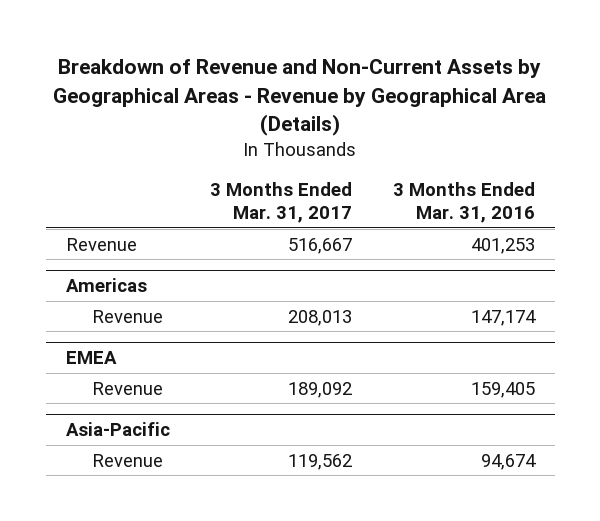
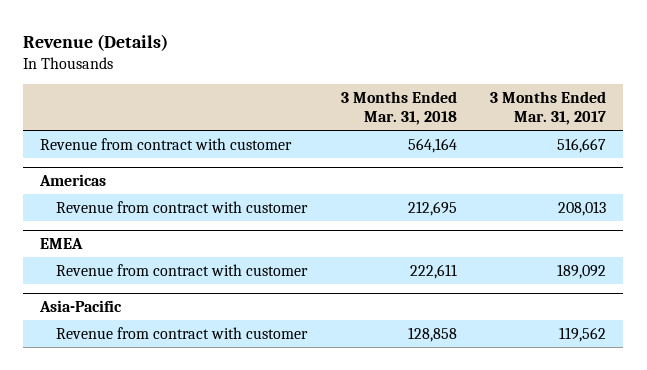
[53,59,547,136] Breakdown of Revenue and Non-Current Assets by Geographical Areas - Revenue by Geographical Area (Details) -> [23,33,169,51] Revenue (Details)
[392,181,535,224] 3 Months Ended Mar. 31, 2016 -> none
none -> [340,90,457,126] 3 Months Ended Mar. 31, 2018
[65,237,137,251] Revenue -> [40,137,293,150] Revenue from contract with customer
[92,309,164,323] Revenue -> [55,200,308,213] Revenue from contract with customer
[92,381,164,395] Revenue -> [55,263,308,276] Revenue from contract with customer
[92,453,164,467] Revenue -> [55,326,308,339] Revenue from contract with customer

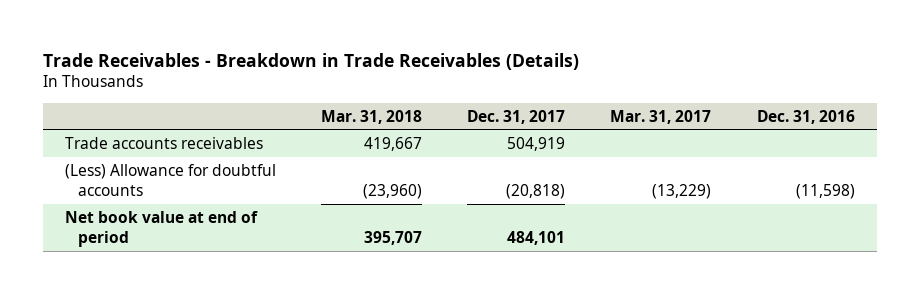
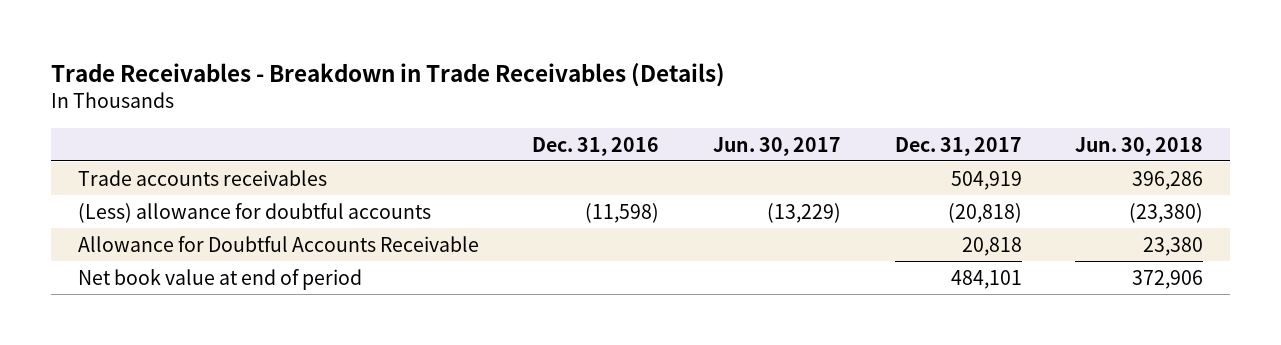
[321,109,423,124] Mar. 31, 2018 -> none
[610,109,712,124] Mar. 31, 2017 -> none
none -> [713,136,842,156] Jun. 30, 2017
none -> [1075,136,1204,156] Jun. 30, 2018
[65,163,277,196] (Less) Allowance for doubtful accounts -> [77,202,431,223] (Less) allowance for doubtful accounts
none -> [77,235,479,252] Allowance for Doubtful Accounts Receivable

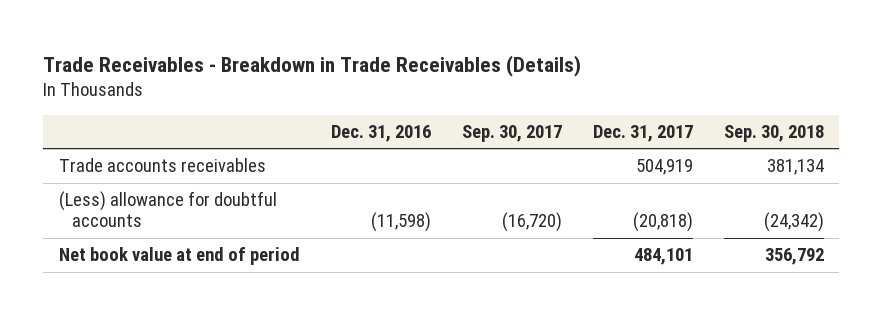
[713,136,842,156] Jun. 30, 2017 -> none
[1075,136,1204,156] Jun. 30, 2018 -> none
none -> [461,125,562,143] Sep. 30, 2017
none -> [723,125,824,143] Sep. 30, 2018
[77,235,479,252] Allowance for Doubtful Accounts Receivable -> none

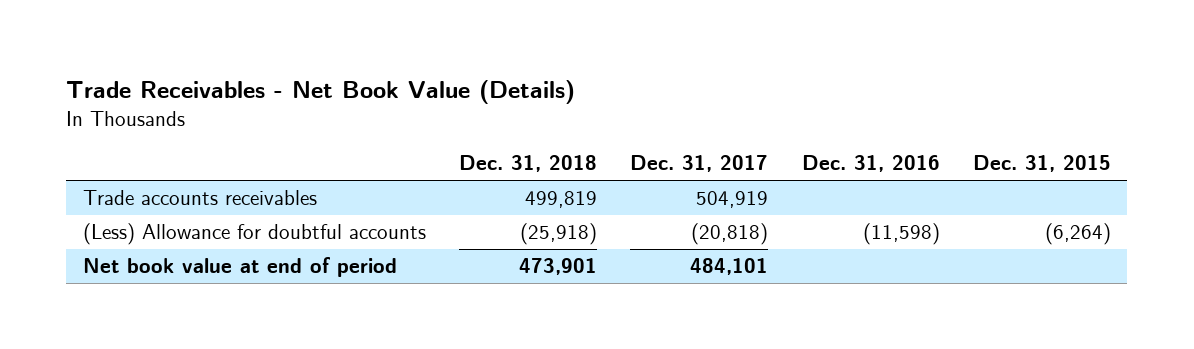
[43,54,582,77] Trade Receivables - Breakdown in Trade Receivables (Details) -> [66,80,576,105] Trade Receivables - Net Book Value (Details)
[461,125,562,143] Sep. 30, 2017 -> none
[723,125,824,143] Sep. 30, 2018 -> none
none -> [459,155,598,173] Dec. 31, 2018
none -> [972,155,1111,173] Dec. 31, 2015
[58,191,277,228] (Less) allowance for doubtful accounts -> [82,223,426,246] (Less) Allowance for doubtful accounts

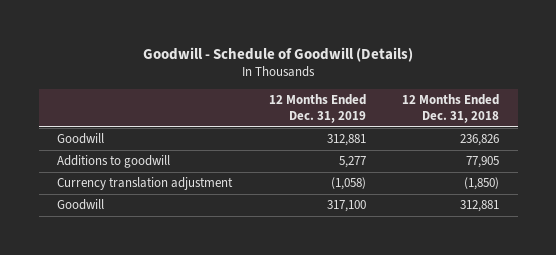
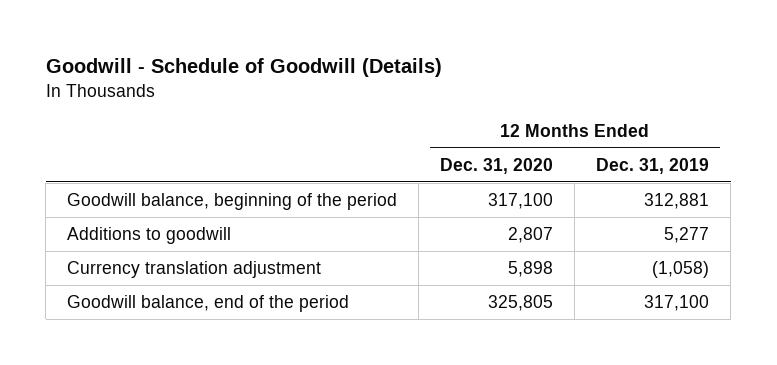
[402,94,500,124] 12 Months Ended Dec. 31, 2018 -> none
none -> [440,157,554,174] Dec. 31, 2020
[57,133,105,145] Goodwill -> [67,192,398,210] Goodwill balance, beginning of the period
[57,199,105,211] Goodwill -> [67,294,350,312] Goodwill balance, end of the period

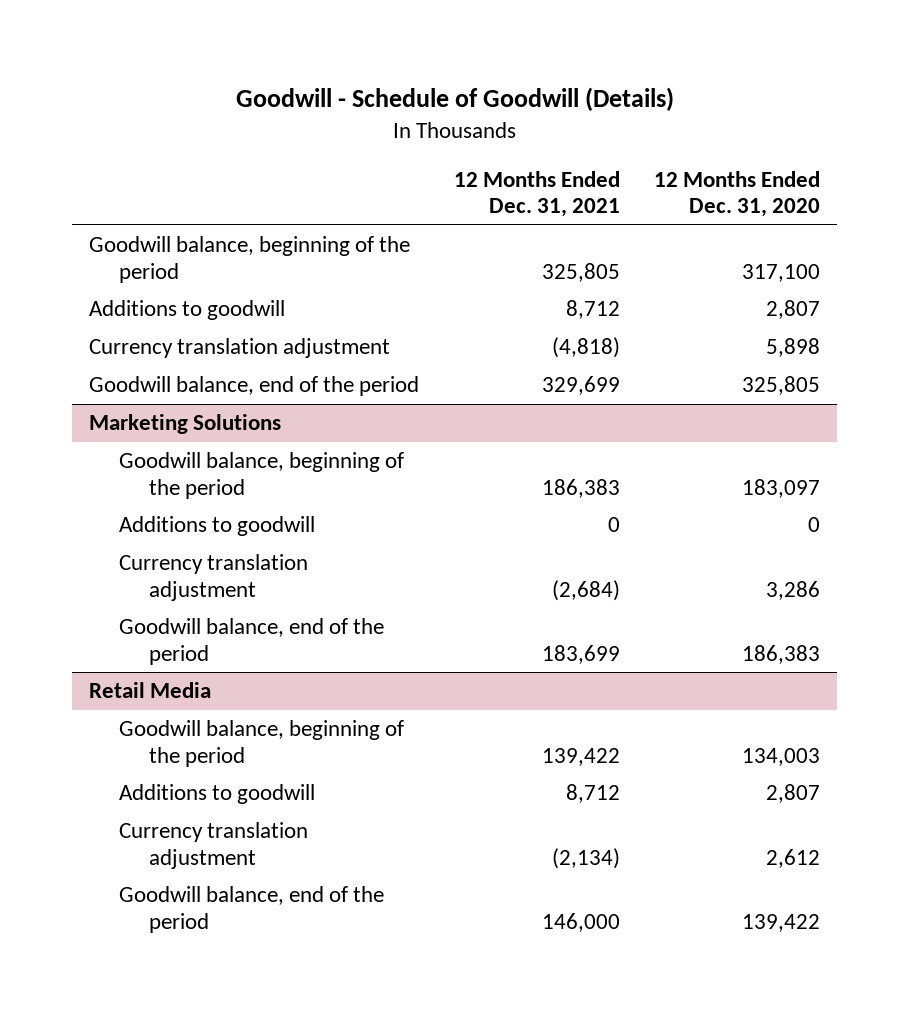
[596,157,710,174] Dec. 31, 2019 -> none
none -> [453,170,620,218] 12 Months Ended Dec. 31, 2021
none -> [88,414,281,435] Marketing Solutions
none -> [118,452,404,499] Goodwill balance, beginning of the period
none -> [118,516,315,537] Additions to goodwill
none -> [118,554,308,601] Currency translation adjustment
none -> [118,618,384,665] Goodwill balance, end of the period
none -> [88,682,211,699] Retail Media
none -> [118,720,404,767] Goodwill balance, beginning of the period
none -> [118,784,315,805] Additions to goodwill
none -> [118,822,308,869] Currency translation adjustment
none -> [118,886,384,933] Goodwill balance, end of the period

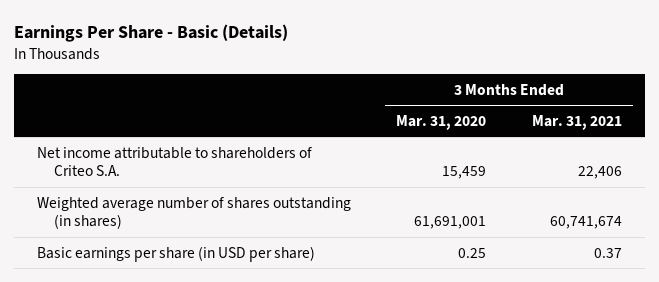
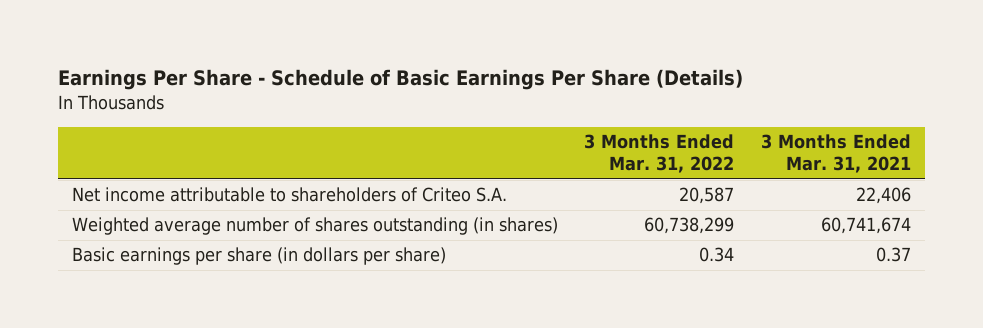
[13,23,288,42] Earnings Per Share - Basic (Details) -> [58,69,744,91] Earnings Per Share - Schedule of Basic Earnings Per Share (Details)
[396,114,487,130] Mar. 31, 2020 -> none
none -> [584,133,735,174] 3 Months Ended Mar. 31, 2022
[36,245,315,262] Basic earnings per share (in USD per share) -> [71,247,446,266] Basic earnings per share (in dollars per share)

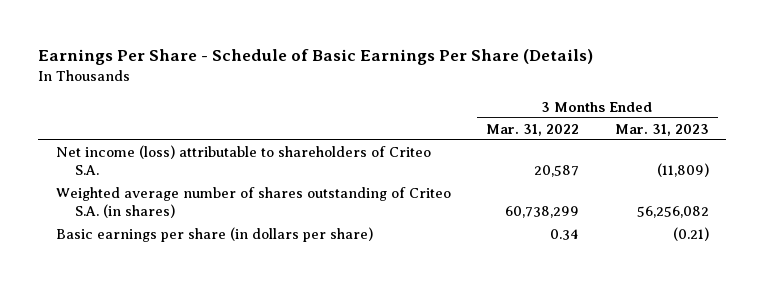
[761,133,912,174] 3 Months Ended Mar. 31, 2021 -> none
none -> [614,123,709,136] Mar. 31, 2023
[71,187,507,203] Net income attributable to shareholders of Criteo S.A. -> [55,145,431,176] Net income (loss) attributable to shareholders of Criteo S.A.
[71,217,558,236] Weighted average number of shares outstanding (in shares) -> [55,187,451,219] Weighted average number of shares outstanding of Criteo S.A. (in shares)

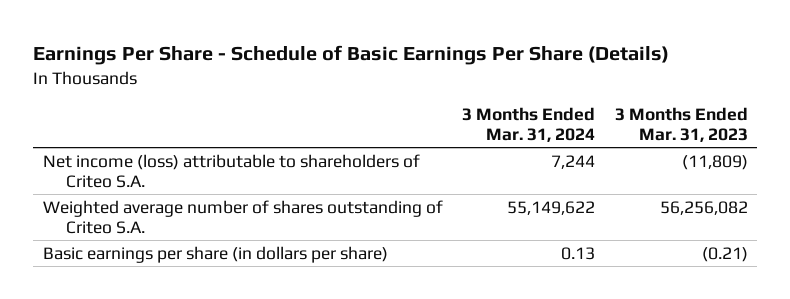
[486,123,580,136] Mar. 31, 2022 -> none
none -> [462,106,596,142] 3 Months Ended Mar. 31, 2024
[55,187,451,219] Weighted average number of shares outstanding of Criteo S.A. (in shares) -> [42,199,443,235] Weighted average number of shares outstanding of Criteo S.A.

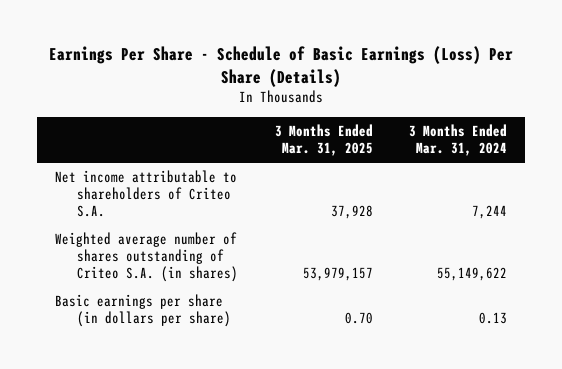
[32,45,669,66] Earnings Per Share - Schedule of Basic Earnings Per Share (Details) -> [49,45,514,87] Earnings Per Share - Schedule of Basic Earnings (Loss) Per Share (Details)
[614,106,748,142] 3 Months Ended Mar. 31, 2023 -> none
none -> [274,124,373,157] 3 Months Ended Mar. 31, 2025
[42,153,420,189] Net income (loss) attributable to shareholders of Criteo S.A. -> [55,170,238,218] Net income attributable to shareholders of Criteo S.A.
[42,199,443,235] Weighted average number of shares outstanding of Criteo S.A. -> [55,232,239,283] Weighted average number of shares outstanding of Criteo S.A. (in shares)

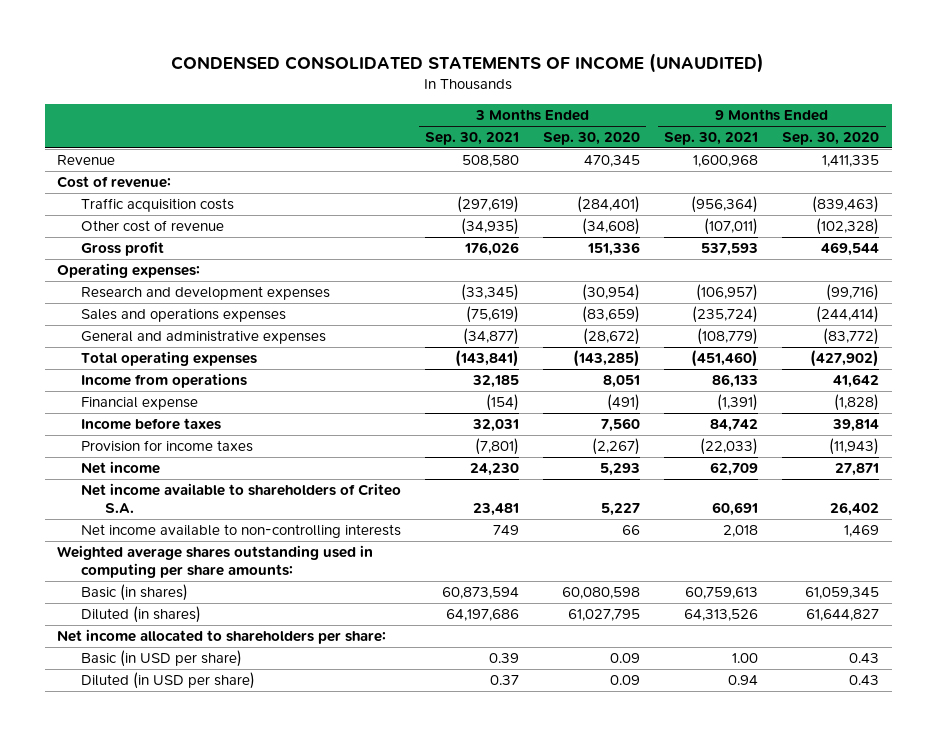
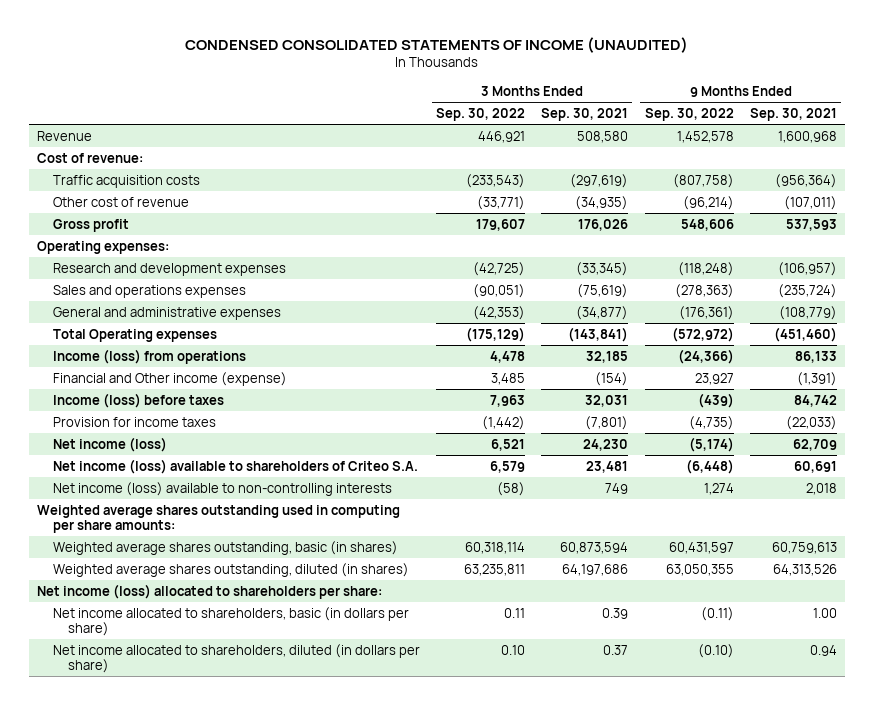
[543,132,641,146] Sep. 30, 2020 -> none
[782,132,880,146] Sep. 30, 2020 -> none
none -> [435,108,525,122] Sep. 30, 2022
none -> [644,108,734,122] Sep. 30, 2022
[80,351,257,367] Total operating expenses -> [52,328,217,342] Total Operating expenses
[80,373,247,389] Income from operations -> [52,348,246,364] Income (loss) from operations
[80,397,198,411] Financial expense -> [52,371,287,386] Financial and Other income (expense)
[80,418,221,431] Income before taxes -> [52,392,224,408] Income (loss) before taxes
[80,461,160,475] Net income -> [52,436,167,452] Net income (loss)
[80,483,401,513] Net income available to shareholders of Criteo S.A. -> [52,458,418,474] Net income (loss) available to shareholders of Criteo S.A.
[80,524,401,539] Net income available to non-controlling interests -> [52,481,392,496] Net income (loss) available to non-controlling interests
[80,584,188,602] Basic (in shares) -> [52,540,398,555] Weighted average shares outstanding, basic (in shares)
[80,606,201,624] Diluted (in shares) -> [52,562,409,577] Weighted average shares outstanding, diluted (in shares)
[57,629,387,645] Net income allocated to shareholders per share: -> [37,583,383,599] Net income (loss) allocated to shareholders per share:
[80,650,242,668] Basic (in USD per share) -> [52,606,409,636] Net income allocated to shareholders, basic (in dollars per share)
[80,672,255,690] Diluted (in USD per share) -> [52,643,420,673] Net income allocated to shareholders, diluted (in dollars per share)

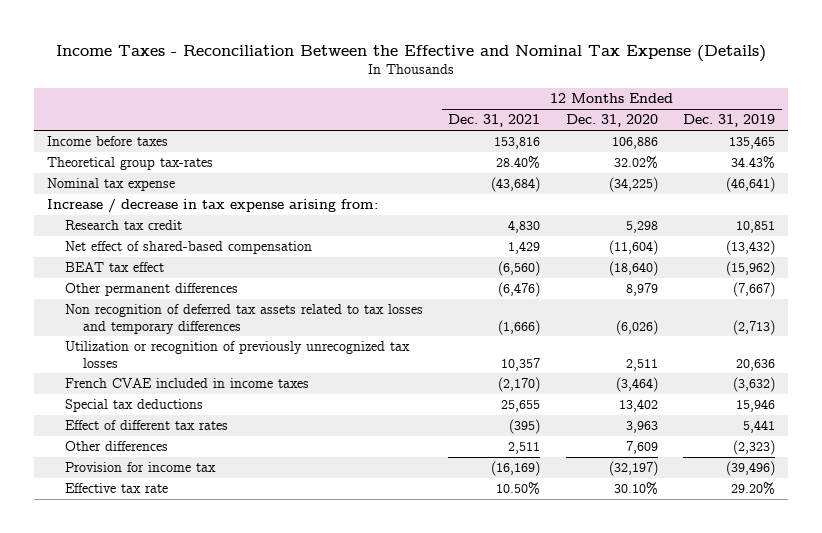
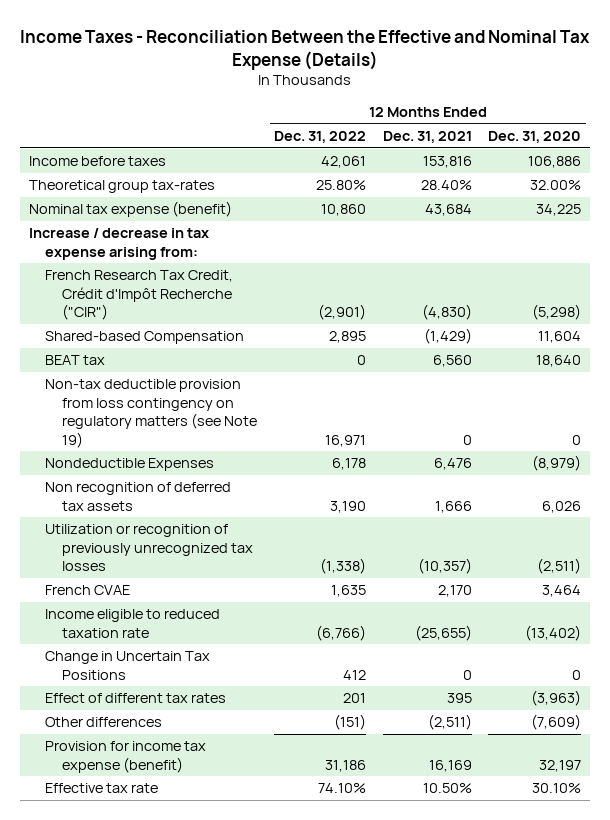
[683,114,776,128] Dec. 31, 2019 -> none
none -> [273,131,366,144] Dec. 31, 2022
[613,156,658,170] 32.02% -> [530,180,582,191] 32.00%
[47,178,176,192] Nominal tax expense -> [28,201,232,218] Nominal tax expense (benefit)
[491,177,541,193] (43,684) -> [424,204,472,217] 43,684
[608,177,658,193] (34,225) -> [536,204,582,217] 34,225
[64,283,238,297] Other permanent differences -> none
[64,399,203,413] Special tax deductions -> none
[64,220,182,231] Research tax credit -> [45,270,234,321] French Research Tax Credit, Crédit d'Impôt Recherche ("CIR")
[508,220,541,234] 4,830 -> [421,304,472,321] (4,830)
[625,221,658,234] 5,298 -> [532,304,582,321] (5,298)
[64,241,312,255] Net effect of shared-based compensation -> [45,331,245,345] Shared-based Compensation
[508,241,541,255] 1,429 -> [423,328,472,345] (1,429)
[608,240,658,256] (11,604) -> [538,331,582,344] 11,604
[64,262,164,273] BEAT tax effect -> [45,355,106,366] BEAT tax
[498,261,541,277] (6,560) -> [432,355,472,368] 6,560
[608,261,658,277] (18,640) -> [536,355,582,368] 18,640
none -> [45,379,258,448] Non-tax deductible provision from loss contingency on regulatory matters (see Note 19)
none -> [45,458,215,472] Nondeductible Expenses
[64,304,423,334] Non recognition of deferred tax assets related to tax losses and temporary differences -> [45,482,232,511] Non recognition of deferred tax assets
[498,319,541,335] (1,666) -> [434,500,472,513] 1,666
[615,319,658,335] (6,026) -> [542,500,582,513] 6,026
[501,357,541,371] 10,357 -> [417,558,472,575] (10,357)
[625,358,658,371] 2,511 -> [537,558,582,575] (2,511)
[64,378,309,389] French CVAE included in income taxes -> [45,585,131,596] French CVAE
[498,377,541,393] (2,170) -> [437,585,472,598] 2,170
[615,377,658,393] (3,464) -> [542,585,582,598] 3,464
none -> [45,609,221,638] Income eligible to reduced taxation rate
none -> [45,651,211,680] Change in Uncertain Tax Positions
[509,419,541,435] (395) -> [446,693,472,704] 395
[625,421,658,434] 3,963 -> [531,690,582,707] (3,963)
[508,442,541,455] 2,511 -> [427,714,472,731] (2,511)
[625,441,658,455] 7,609 -> [531,714,582,731] (7,609)
[64,462,216,473] Provision for income tax -> [45,741,207,773] Provision for income tax expense (benefit)
[491,461,541,477] (16,169) -> [428,759,472,772] 16,169
[608,461,658,477] (32,197) -> [539,759,582,772] 32,197

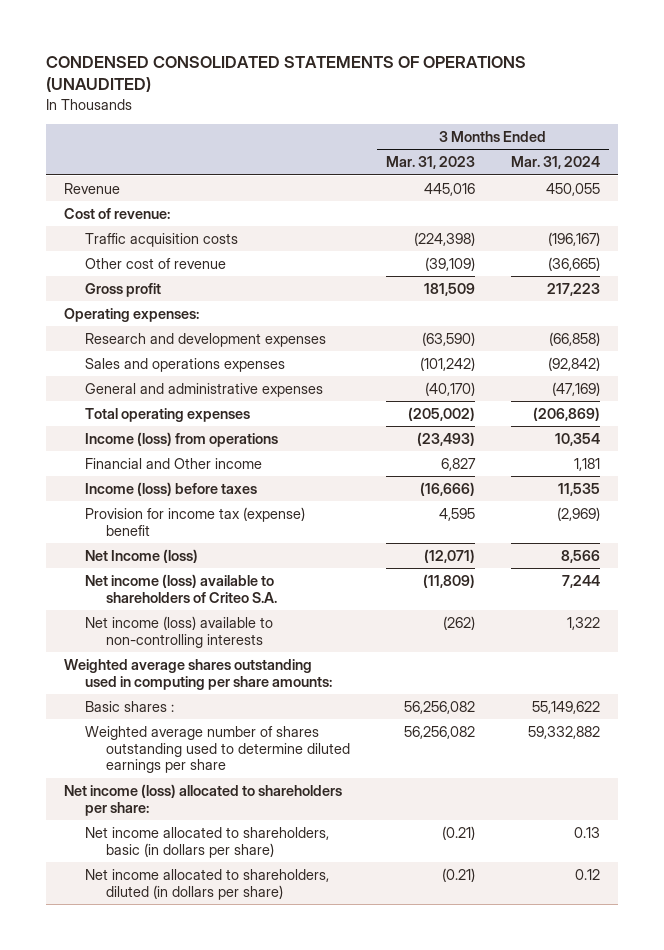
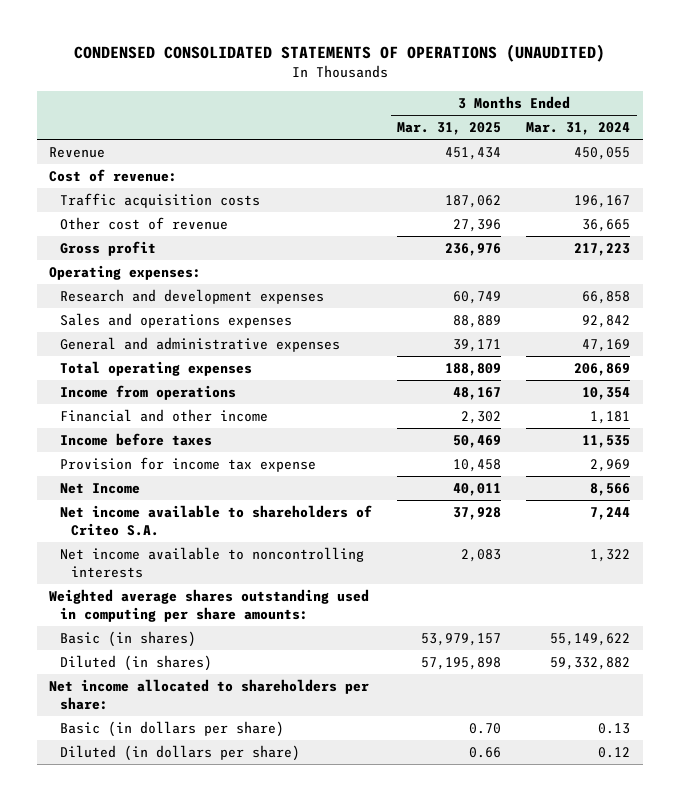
[386,156,476,170] Mar. 31, 2023 -> none
none -> [397,122,502,136] Mar. 31, 2025
[548,231,601,246] (196,167) -> [574,194,631,208] 196,167
[548,256,601,271] (36,665) -> [582,218,631,232] 36,665
[549,331,601,346] (66,858) -> [582,290,631,304] 66,858
[548,356,601,371] (92,842) -> [582,314,631,328] 92,842
[552,381,601,396] (47,169) -> [582,338,631,352] 47,169
[533,406,601,421] (206,869) -> [574,362,631,376] 206,869
[84,431,278,447] Income (loss) from operations -> [60,384,237,400] Income from operations
[84,457,262,469] Financial and Other income -> [60,408,269,422] Financial and other income
[84,481,257,496] Income (loss) before taxes -> [60,432,213,446] Income before taxes
[84,506,305,536] Provision for income tax (expense) benefit -> [60,456,317,472] Provision for income tax expense
[557,506,601,521] (2,969) -> [590,458,631,472] 2,969
[84,548,198,563] Net Income (loss) -> [60,482,141,494] Net Income
[84,573,278,603] Net income (loss) available to shareholders of Criteo S.A. -> [60,504,373,536] Net income available to shareholders of Criteo S.A.
[84,615,273,648] Net income (loss) available to non-controlling interests -> [60,546,365,578] Net income available to noncontrolling interests
[84,700,174,712] Basic shares : -> [60,630,197,647] Basic (in shares)
[84,725,351,774] Weighted average number of shares outstanding used to determine diluted earnings per share -> [60,654,213,671] Diluted (in shares)
[63,783,342,816] Net income (loss) allocated to shareholders per share: -> [49,678,370,710] Net income allocated to shareholders per share:
[84,826,329,858] Net income allocated to shareholders, basic (in dollars per share) -> [60,720,285,737] Basic (in dollars per share)
[84,868,329,900] Net income allocated to shareholders, diluted (in dollars per share) -> [60,744,301,761] Diluted (in dollars per share)

